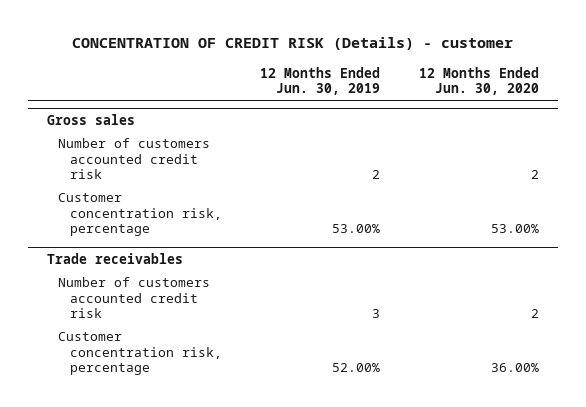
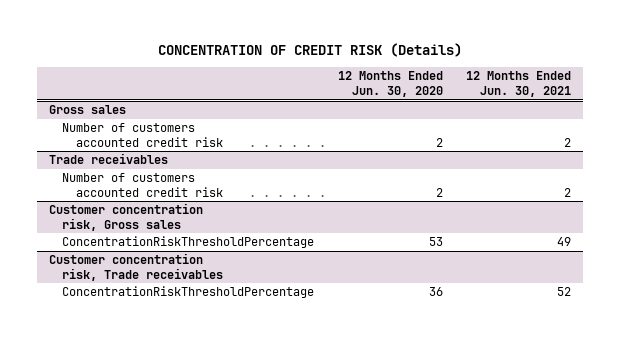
[72,37,514,51] CONCENTRATION OF CREDIT RISK (Details) - customer -> [158,43,463,58] CONCENTRATION OF CREDIT RISK (Details)
[260,66,381,96] 12 Months Ended Jun. 30, 2019 -> none
none -> [466,71,572,97] 12 Months Ended Jun. 30, 2021
[58,193,222,237] Customer concentration risk, percentage -> none
[58,332,222,376] Customer concentration risk, percentage -> none
none -> [49,203,204,231] Customer concentration risk, Gross sales
none -> [62,236,315,249] ConcentrationRiskThresholdPercentage
none -> [49,253,224,281] Customer concentration risk, Trade receivables
none -> [62,286,315,299] ConcentrationRiskThresholdPercentage

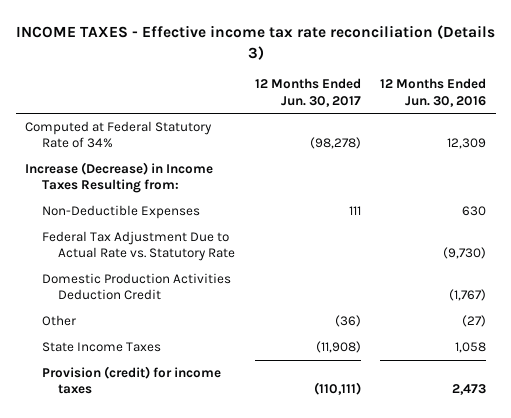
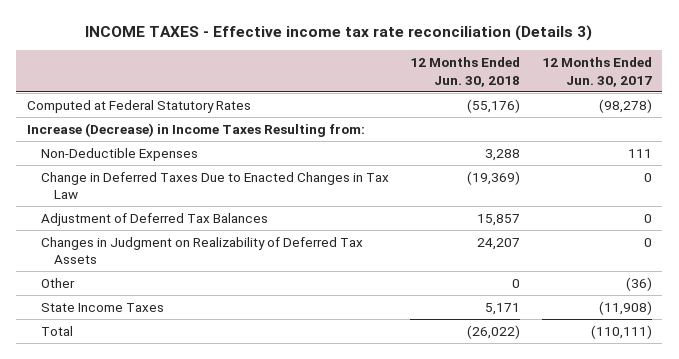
[379,78,486,107] 12 Months Ended Jun. 30, 2016 -> none
none -> [410,57,521,87] 12 Months Ended Jun. 30, 2018
[25,121,213,149] Computed at Federal Statutory Rate of 34% -> [27,99,252,113] Computed at Federal Statutory Rates
[41,231,236,262] Federal Tax Adjustment Due to Actual Rate vs. Statutory Rate -> none
[41,273,231,301] Domestic Production Activities Deduction Credit -> none
none -> [40,171,389,200] Change in Deferred Taxes Due to Enacted Changes in Tax Law
none -> [40,212,268,226] Adjustment of Deferred Tax Balances
none -> [40,236,363,265] Changes in Judgment on Realizability of Deferred Tax Assets
[41,366,221,395] Provision (credit) for income taxes -> [40,325,73,336] Total

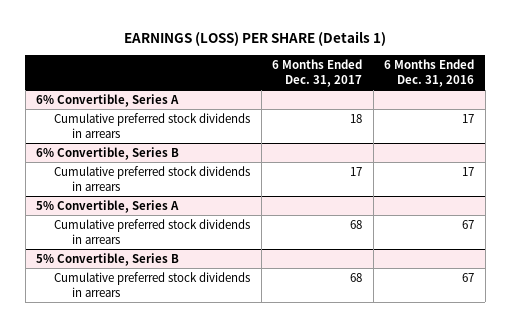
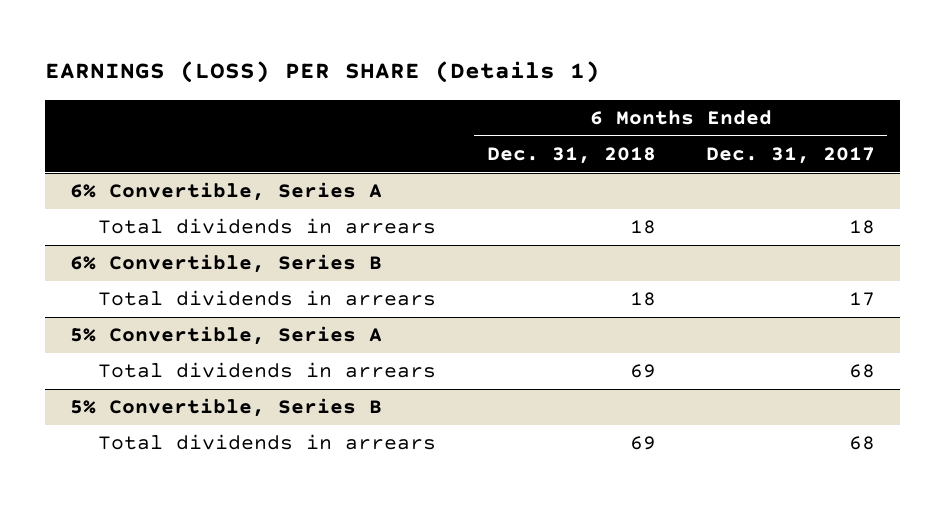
[384,58,475,88] 6 Months Ended Dec. 31, 2016 -> none
none -> [486,146,656,164] Dec. 31, 2018
[54,112,251,138] Cumulative preferred stock dividends in arrears -> [98,218,437,235] Total dividends in arrears
[54,165,251,191] Cumulative preferred stock dividends in arrears -> [98,290,437,307] Total dividends in arrears
[54,218,251,244] Cumulative preferred stock dividends in arrears -> [98,362,437,379] Total dividends in arrears
[54,271,251,297] Cumulative preferred stock dividends in arrears -> [98,434,437,451] Total dividends in arrears

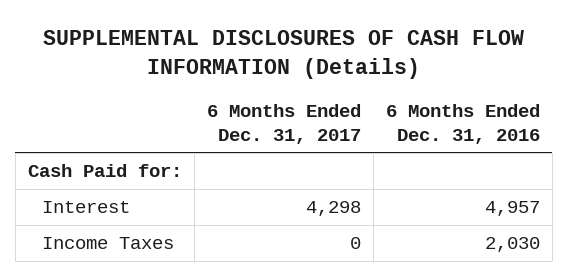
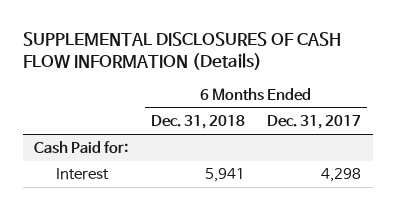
[385,104,540,144] 6 Months Ended Dec. 31, 2016 -> none
none -> [150,115,245,130] Dec. 31, 2018
[41,237,174,250] Income Taxes -> none

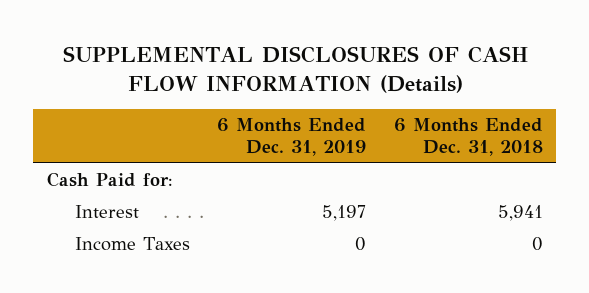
[267,115,362,130] Dec. 31, 2017 -> none
none -> [217,118,367,157] 6 Months Ended Dec. 31, 2019
none -> [75,237,191,252] Income Taxes

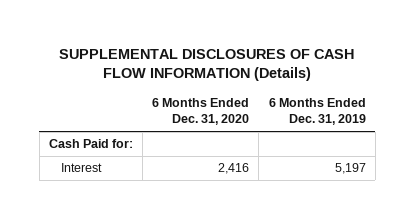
[393,118,543,157] 6 Months Ended Dec. 31, 2018 -> none
none -> [152,98,250,126] 6 Months Ended Dec. 31, 2020
[75,237,191,252] Income Taxes -> none

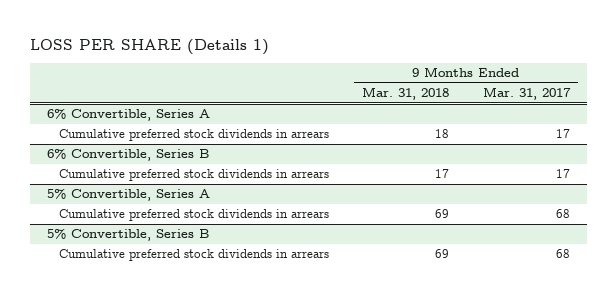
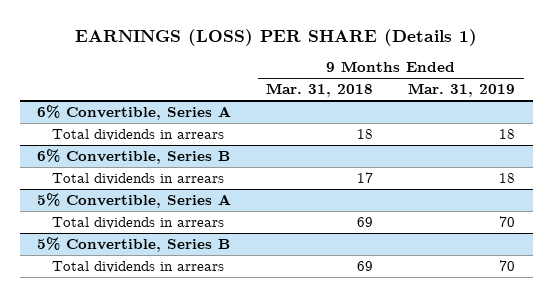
[29,39,269,56] LOSS PER SHARE (Details 1) -> [75,29,478,47] EARNINGS (LOSS) PER SHARE (Details 1)
[482,87,571,101] Mar. 31, 2017 -> none
none -> [408,83,516,98] Mar. 31, 2019
[59,129,330,142] Cumulative preferred stock dividends in arrears -> [51,128,224,141] Total dividends in arrears
[59,169,330,182] Cumulative preferred stock dividends in arrears -> [51,172,224,185] Total dividends in arrears
[59,209,330,222] Cumulative preferred stock dividends in arrears -> [51,216,224,229] Total dividends in arrears
[59,249,330,262] Cumulative preferred stock dividends in arrears -> [51,260,224,273] Total dividends in arrears

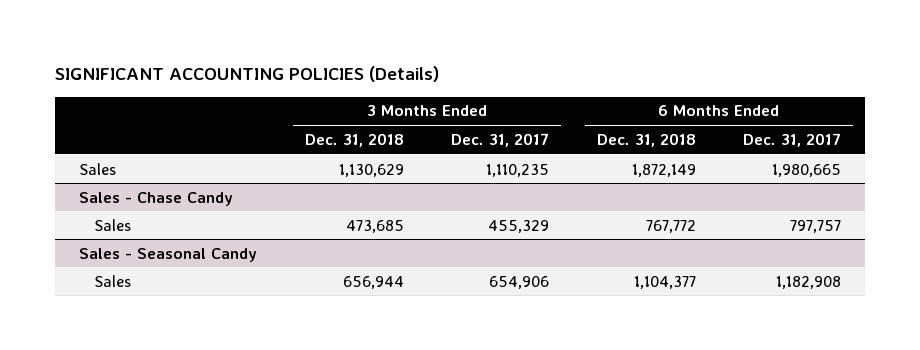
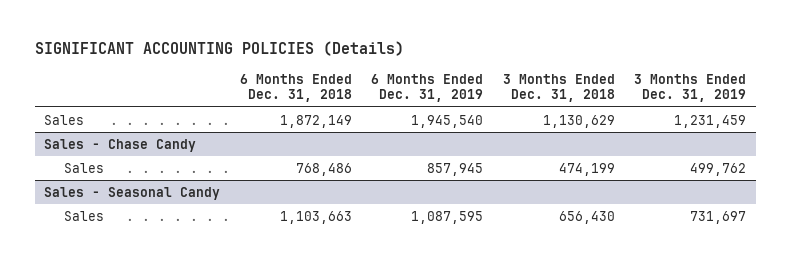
[451,132,550,147] Dec. 31, 2017 -> none
[743,132,842,147] Dec. 31, 2017 -> none
none -> [371,73,484,103] 6 Months Ended Dec. 31, 2019
none -> [634,73,747,103] 3 Months Ended Dec. 31, 2019
[345,219,404,233] 473,685 -> [558,162,615,176] 474,199
[645,219,696,233] 767,772 -> [295,162,352,176] 768,486
[342,275,404,289] 656,944 -> [558,210,615,224] 656,430
[633,275,696,289] 1,104,377 -> [279,210,352,224] 1,103,663

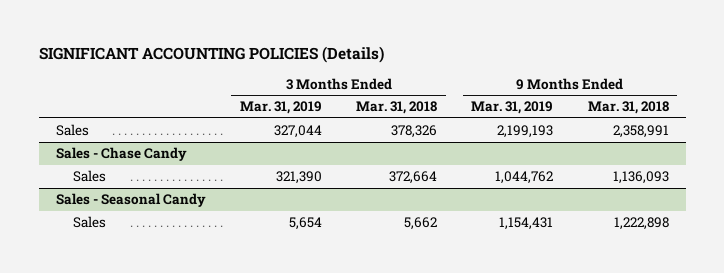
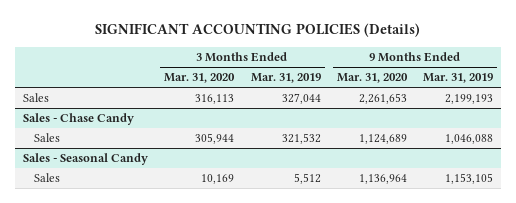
[356,101,438,115] Mar. 31, 2018 -> none
[587,101,669,115] Mar. 31, 2018 -> none
none -> [164,73,236,84] Mar. 31, 2020
none -> [336,73,408,84] Mar. 31, 2020
[275,171,322,185] 321,390 -> [281,133,321,145] 321,532
[495,171,554,185] 1,044,762 -> [445,134,494,145] 1,046,088
[288,217,322,231] 5,654 -> [293,173,321,185] 5,512
[499,217,554,231] 1,154,431 -> [445,173,494,185] 1,153,105

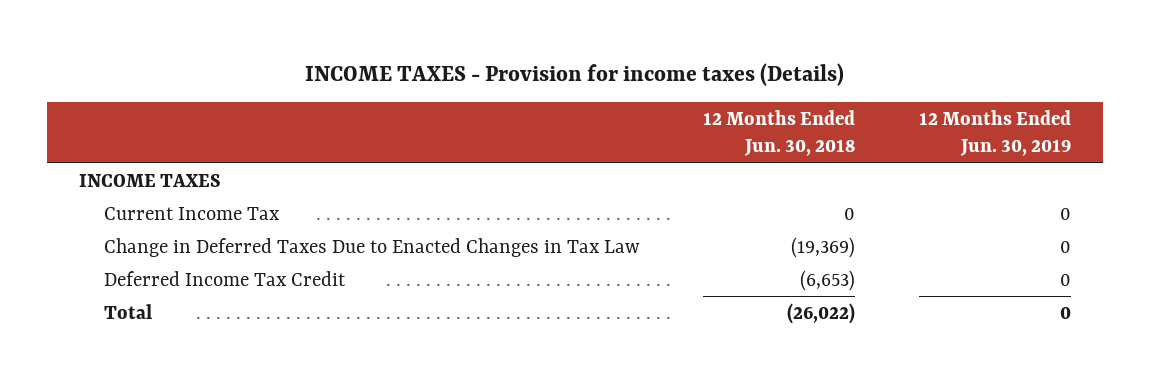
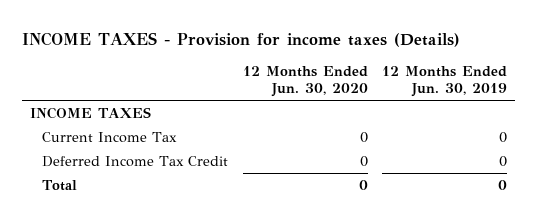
[703,109,856,157] 12 Months Ended Jun. 30, 2018 -> none
none -> [242,65,368,98] 12 Months Ended Jun. 30, 2020
[103,237,640,257] Change in Deferred Taxes Due to Enacted Changes in Tax Law -> none

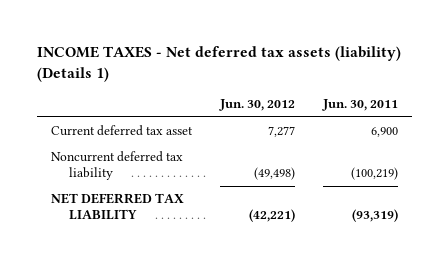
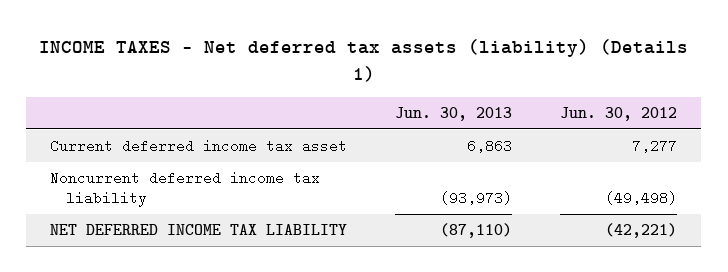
[321,99,398,112] Jun. 30, 2011 -> none
none -> [395,106,513,121] Jun. 30, 2013
[50,125,193,137] Current deferred tax asset -> [50,139,348,154] Current deferred income tax asset
[50,151,183,181] Noncurrent deferred tax liability -> [50,171,321,208] Noncurrent deferred income tax liability
[50,193,184,221] NET DEFERRED TAX LIABILITY -> [50,224,348,236] NET DEFERRED INCOME TAX LIABILITY

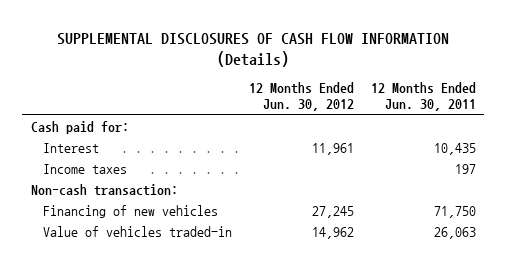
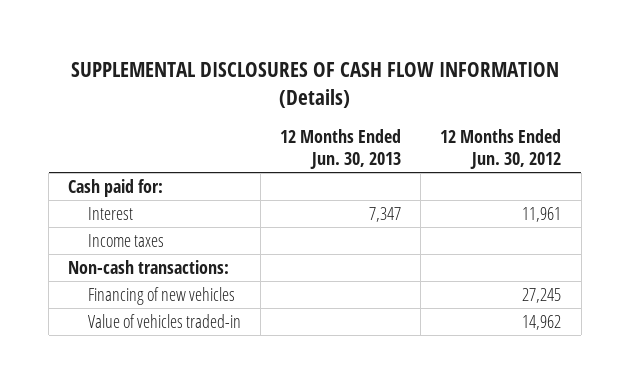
[370,81,476,112] 12 Months Ended Jun. 30, 2011 -> none
none -> [280,128,402,169] 12 Months Ended Jun. 30, 2013
[31,183,179,196] Non-cash transaction: -> [68,260,230,275] Non-cash transactions:

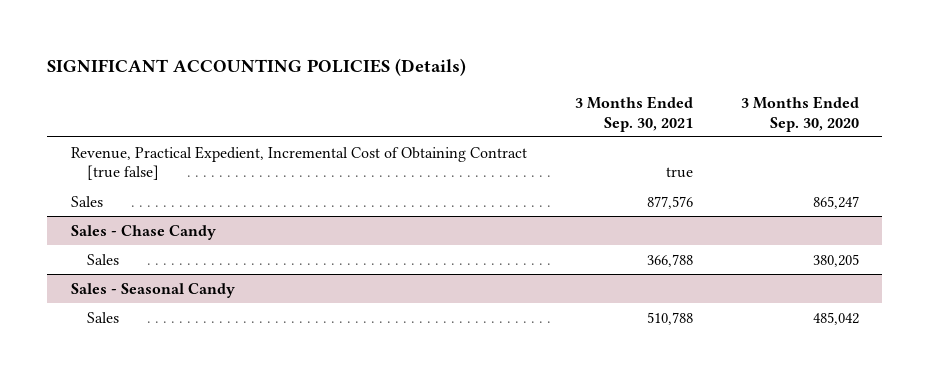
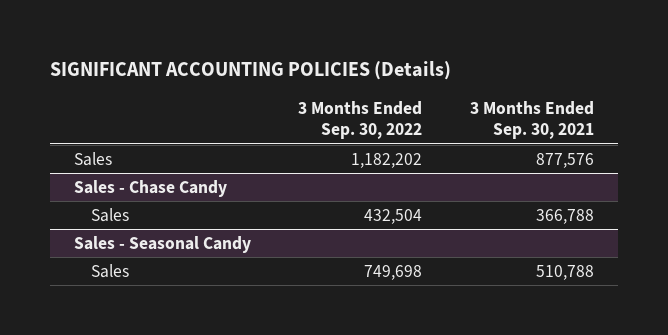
[740,95,859,132] 3 Months Ended Sep. 30, 2020 -> none
none -> [298,100,423,140] 3 Months Ended Sep. 30, 2022
[71,145,528,181] Revenue, Practical Expedient, Incremental Cost of Obtaining Contract [true false] -> none

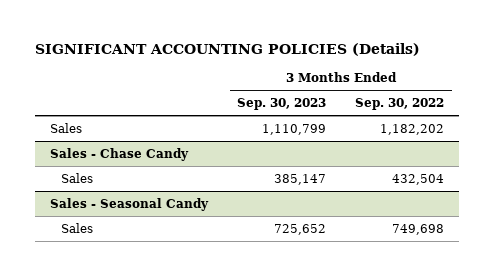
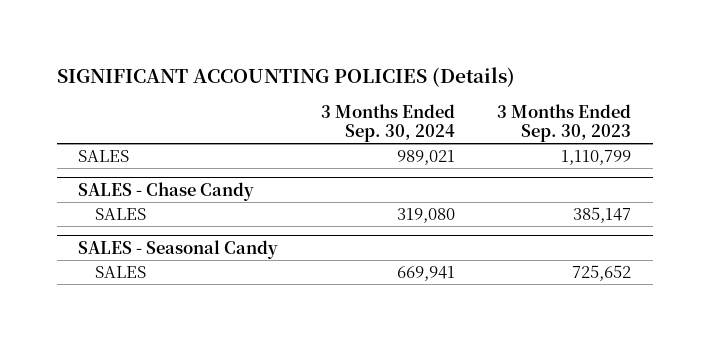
[355,98,445,111] Sep. 30, 2022 -> none
none -> [320,104,455,143] 3 Months Ended Sep. 30, 2024
[49,122,82,133] Sales -> [78,150,130,163] SALES
[49,147,189,161] Sales - Chase Candy -> [78,181,255,201] SALES - Chase Candy
[60,172,93,183] Sales -> [94,208,146,221] SALES
[49,197,209,211] Sales - Seasonal Candy -> [78,239,279,259] SALES - Seasonal Candy
[60,222,93,233] Sales -> [94,266,146,279] SALES

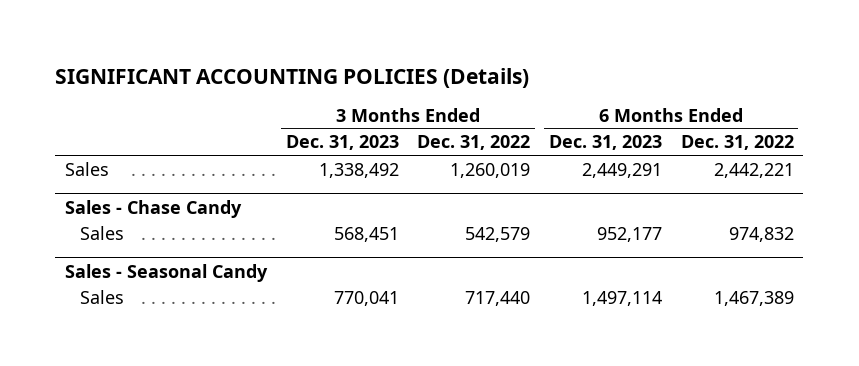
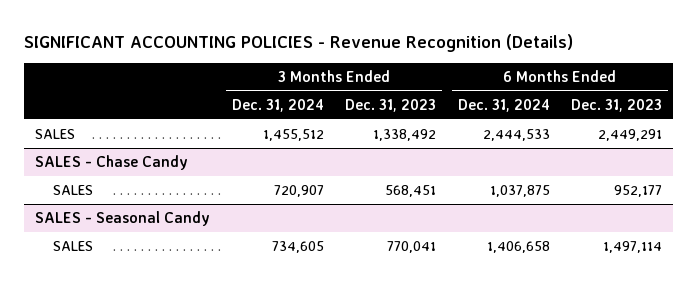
[55,67,530,88] SIGNIFICANT ACCOUNTING POLICIES (Details) -> [24,33,574,52] SIGNIFICANT ACCOUNTING POLICIES - Revenue Recognition (Details)
[417,135,531,151] Dec. 31, 2022 -> none
[680,135,794,151] Dec. 31, 2022 -> none
none -> [231,98,324,112] Dec. 31, 2024
none -> [457,98,550,112] Dec. 31, 2024
[64,161,109,176] Sales -> [35,129,76,140] SALES
[64,199,242,218] Sales - Chase Candy -> [35,155,189,171] SALES - Chase Candy
[79,225,124,240] Sales -> [53,185,94,196] SALES
[64,263,268,282] Sales - Seasonal Candy -> [35,211,211,227] SALES - Seasonal Candy
[79,289,124,304] Sales -> [53,241,94,252] SALES

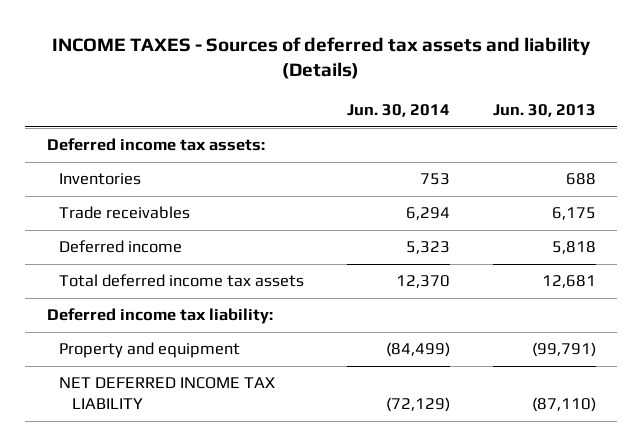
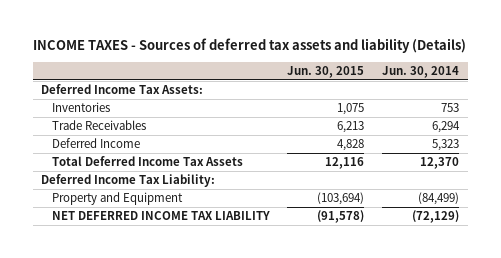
[493,104,597,118] Jun. 30, 2013 -> none
none -> [287,66,365,79] Jun. 30, 2015
[46,138,265,152] Deferred income tax assets: -> [41,84,204,95] Deferred Income Tax Assets:
[59,206,191,220] Trade receivables -> [51,120,146,131] Trade Receivables
[59,240,183,254] Deferred income -> [51,138,140,149] Deferred Income
[59,274,305,288] Total deferred income tax assets -> [51,156,243,167] Total Deferred Income Tax Assets
[46,308,273,325] Deferred income tax liability: -> [41,174,216,188] Deferred Income Tax Liability:
[59,342,241,359] Property and equipment -> [51,192,183,206] Property and Equipment

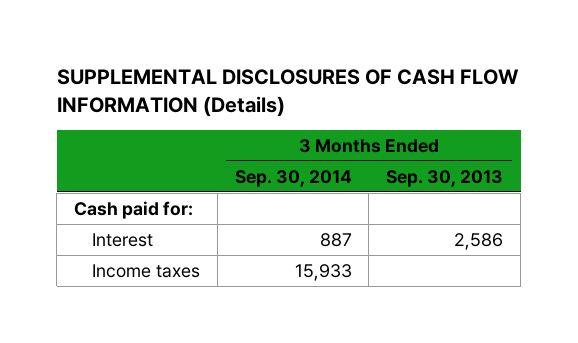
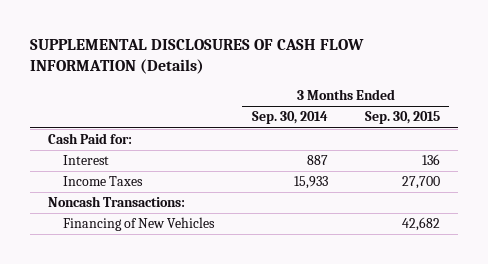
[386,169,504,187] Sep. 30, 2013 -> none
none -> [364,111,440,125] Sep. 30, 2015
[74,200,194,219] Cash paid for: -> [48,133,133,145] Cash Paid for:
[91,263,200,278] Income taxes -> [63,176,144,187] Income Taxes
none -> [48,196,186,208] Noncash Transactions:
none -> [63,217,216,232] Financing of New Vehicles

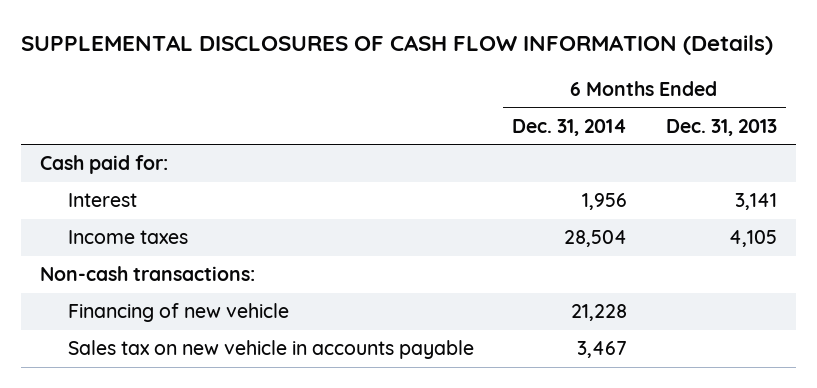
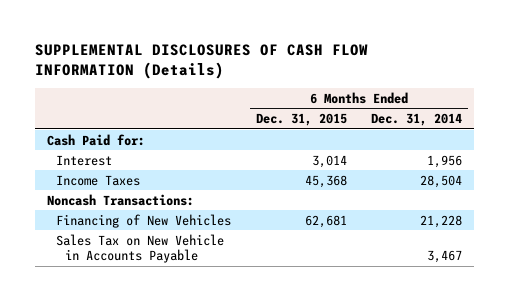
[665,118,777,136] Dec. 31, 2013 -> none
none -> [255,113,347,127] Dec. 31, 2015
[40,155,169,175] Cash paid for: -> [47,133,146,146] Cash Paid for:
[67,230,188,245] Income taxes -> [56,174,141,186] Income Taxes
[40,266,256,282] Non-cash transactions: -> [47,193,195,206] Noncash Transactions:
[67,303,289,323] Financing of new vehicle -> [56,213,232,228] Financing of New Vehicles
[67,340,474,360] Sales tax on new vehicle in accounts payable -> [56,233,225,264] Sales Tax on New Vehicle in Accounts Payable

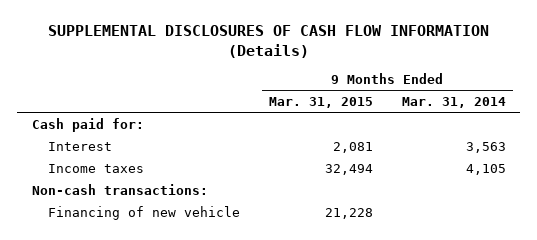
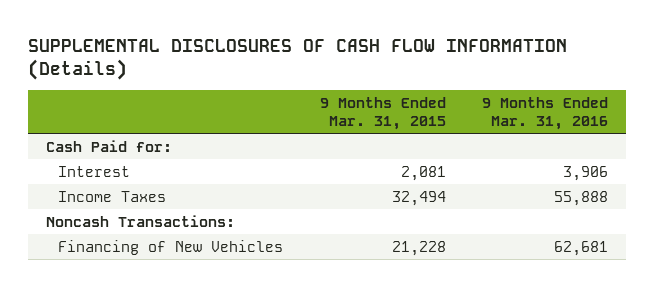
[401,96,506,108] Mar. 31, 2014 -> none
none -> [482,96,609,131] 9 Months Ended Mar. 31, 2016
[31,117,144,132] Cash paid for: -> [46,139,173,152] Cash Paid for:
[48,163,145,173] Income taxes -> [58,190,167,202] Income Taxes
[31,183,208,195] Non-cash transactions: -> [46,214,236,227] Noncash Transactions:
[48,205,241,220] Financing of new vehicle -> [58,239,284,255] Financing of New Vehicles

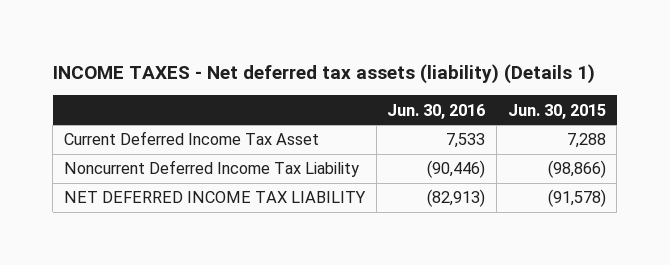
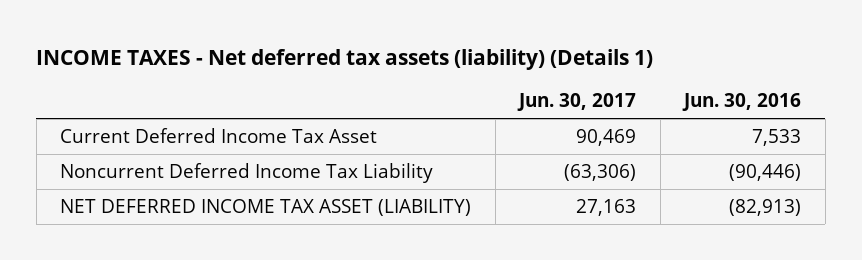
[507,103,606,119] Jun. 30, 2015 -> none
none -> [517,93,637,112] Jun. 30, 2017
[64,191,367,204] NET DEFERRED INCOME TAX LIABILITY -> [60,198,472,216] NET DEFERRED INCOME TAX ASSET (LIABILITY)

